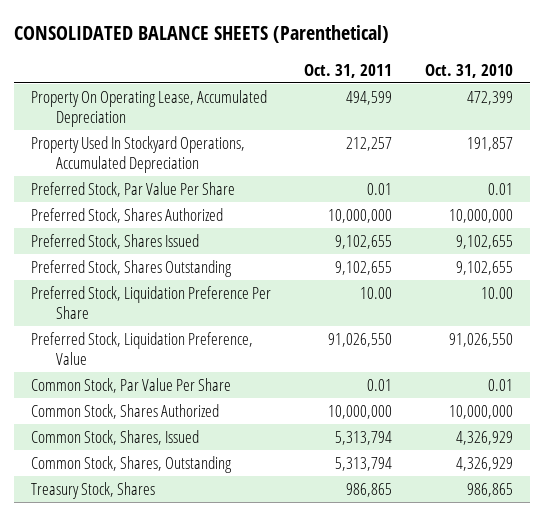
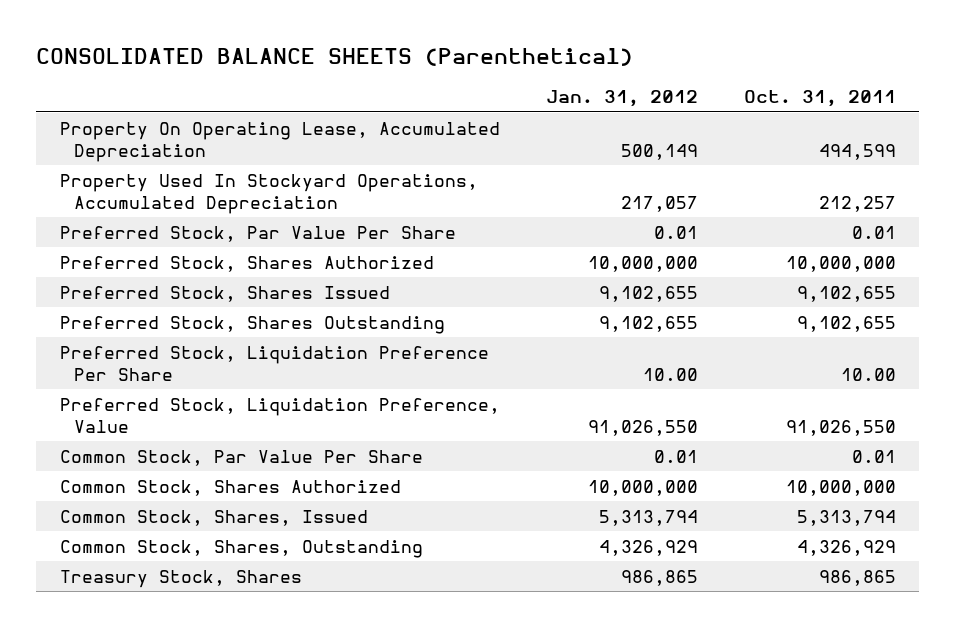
[425,63,514,78] Oct. 31, 2010 -> none
none -> [545,90,698,108] Jan. 31, 2012
[335,457,393,472] 5,313,794 -> [797,539,897,556] 4,326,929

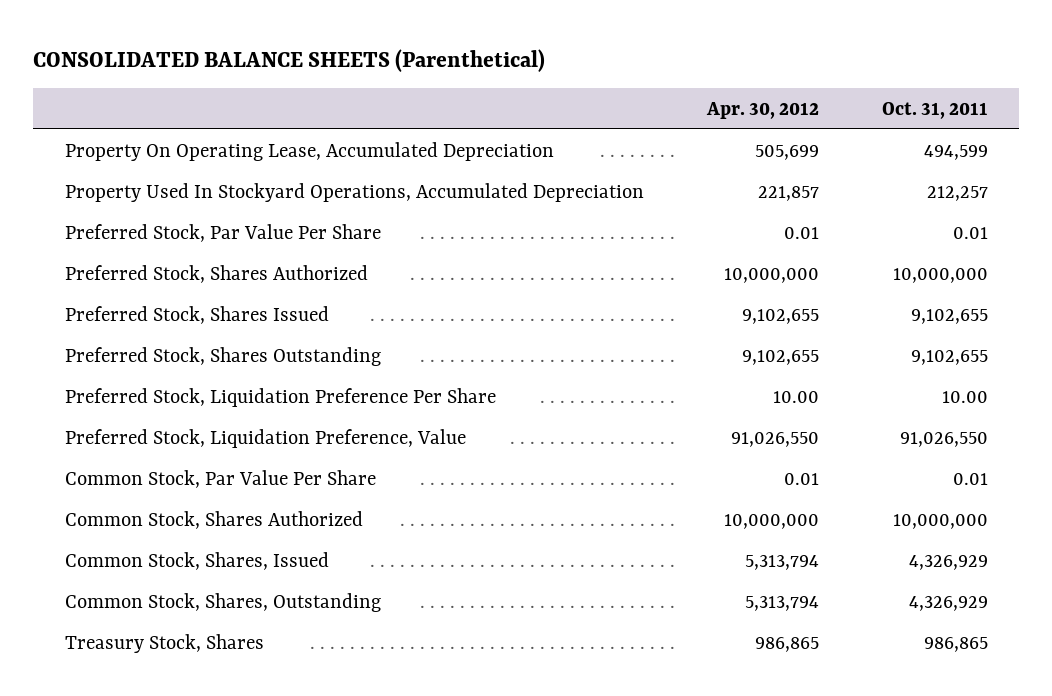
[545,90,698,108] Jan. 31, 2012 -> none
none -> [705,101,819,119] Apr. 30, 2012
[797,509,897,526] 5,313,794 -> [908,554,988,570] 4,326,929

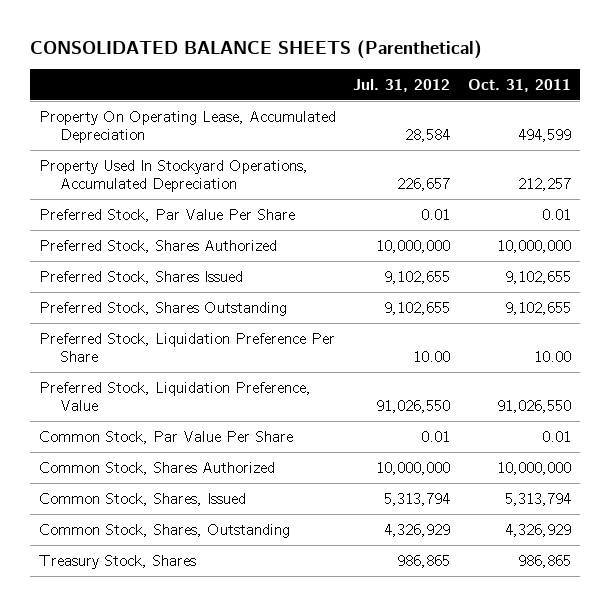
[705,101,819,119] Apr. 30, 2012 -> none
none -> [353,78,451,92] Jul. 31, 2012
[908,554,988,570] 4,326,929 -> [504,492,571,506] 5,313,794

